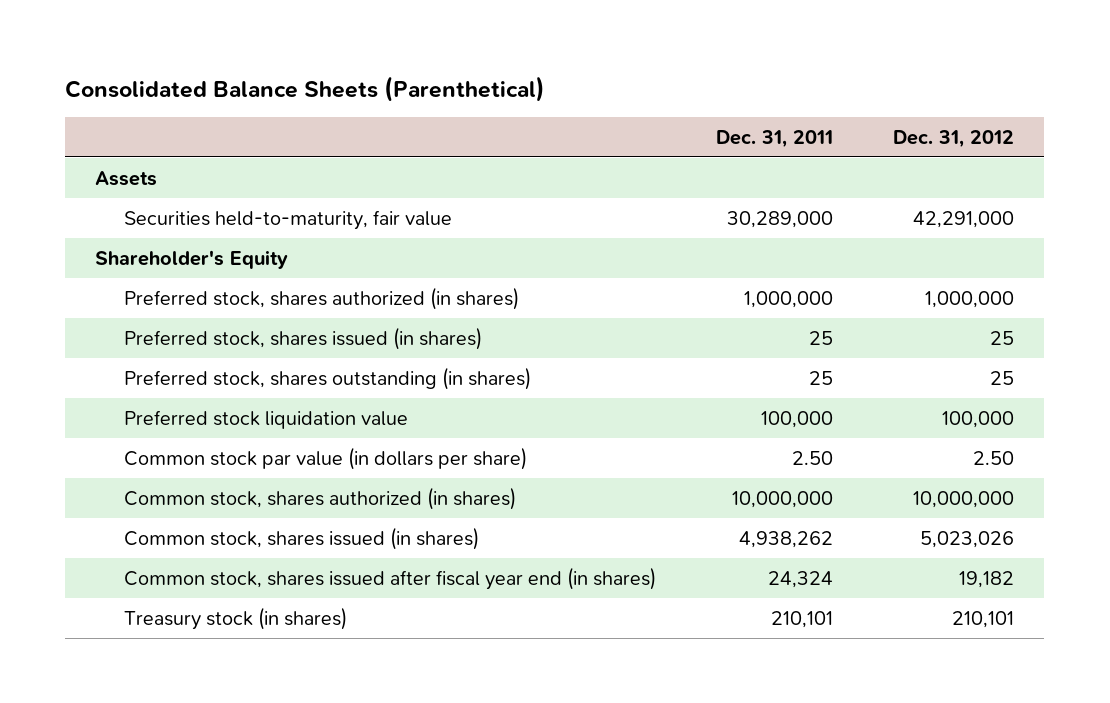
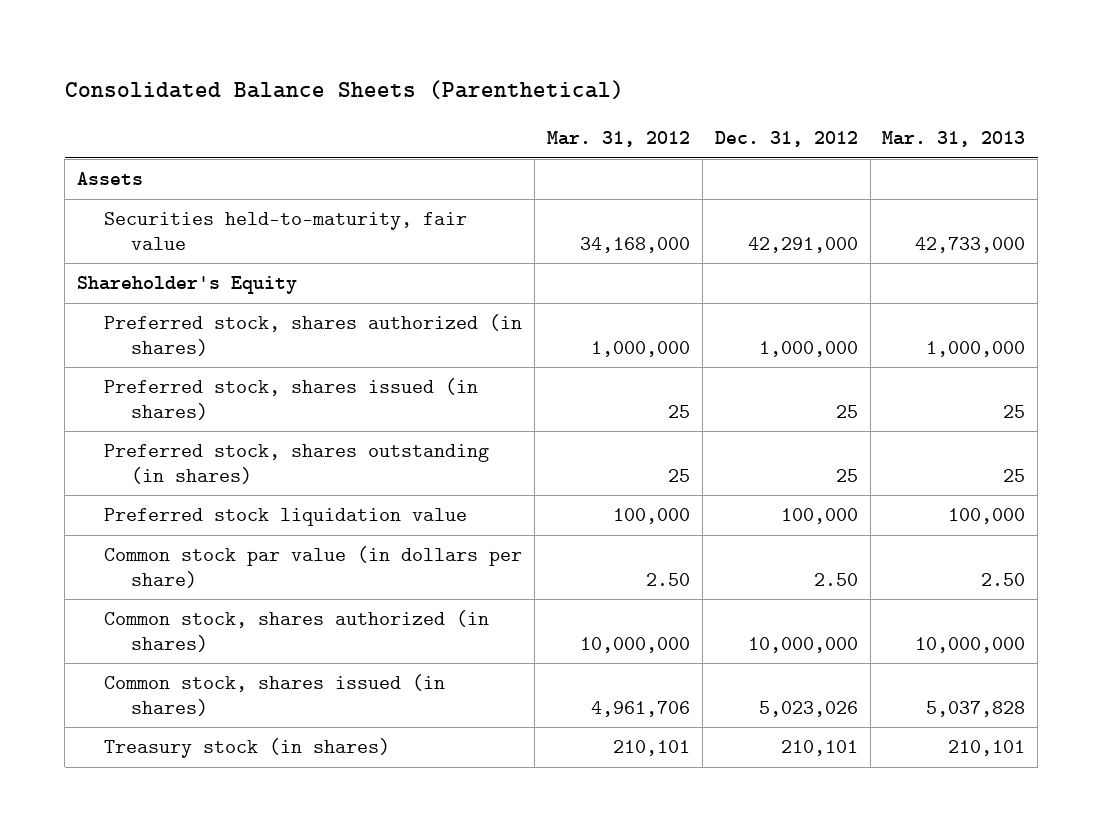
[715,129,833,148] Dec. 31, 2011 -> none
none -> [546,130,690,147] Mar. 31, 2012
none -> [882,130,1026,147] Mar. 31, 2013
[123,566,656,590] Common stock, shares issued after fiscal year end (in shares) -> none

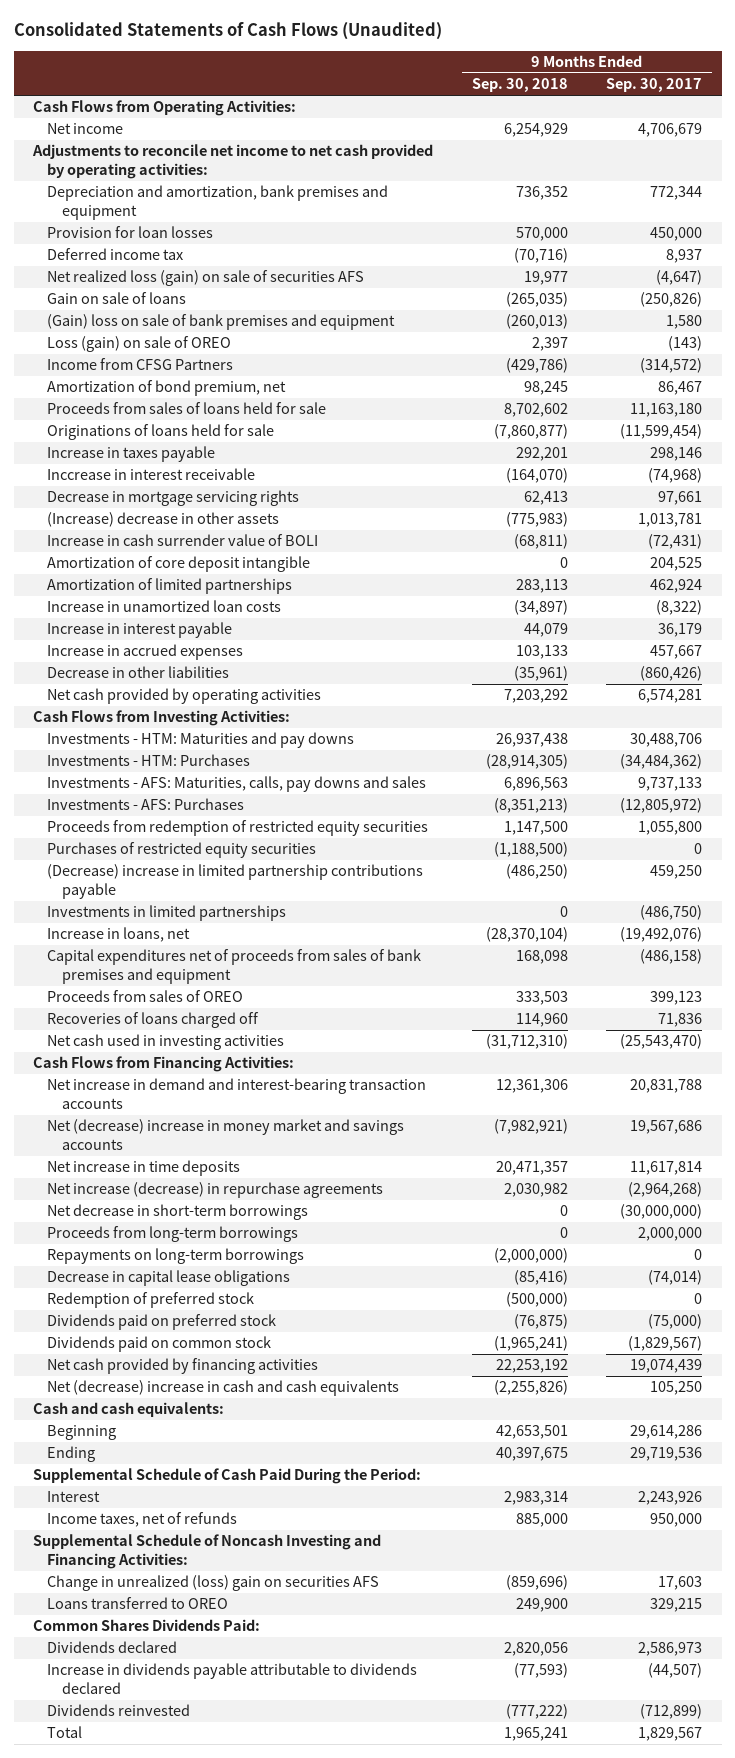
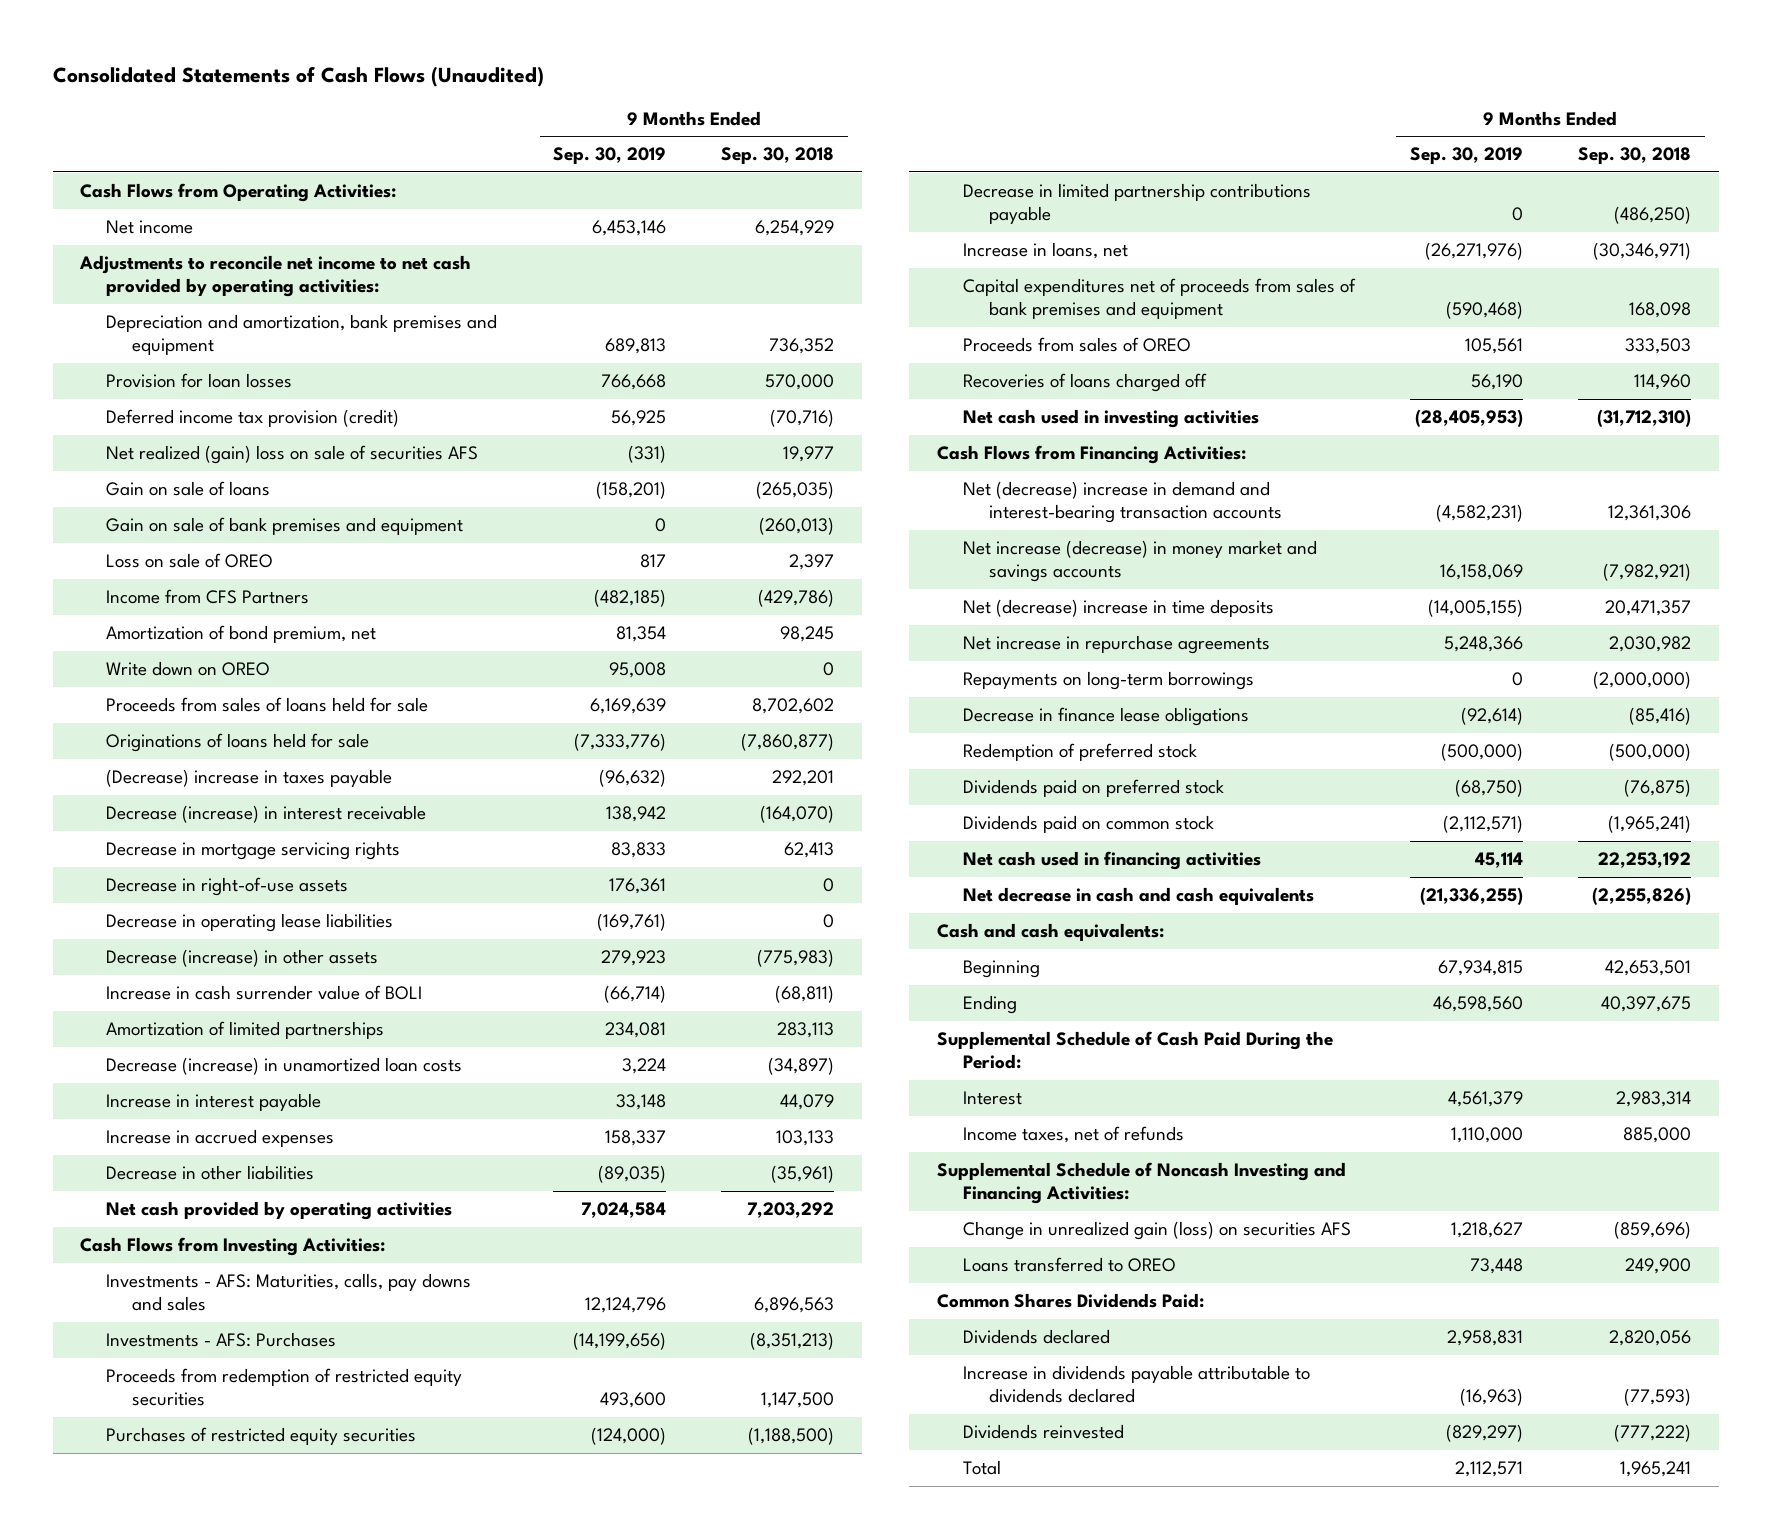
[606,78,703,93] Sep. 30, 2017 -> none
none -> [553,147,667,165] Sep. 30, 2019
[47,248,184,261] Deferred income tax -> [106,408,400,427] Deferred income tax provision (credit)
[47,270,365,287] Net realized loss (gain) on sale of securities AFS -> [106,444,479,464] Net realized (gain) loss on sale of securities AFS
[47,314,396,331] (Gain) loss on sale of bank premises and equipment -> [106,516,464,535] Gain on sale of bank premises and equipment
[47,336,232,353] Loss (gain) on sale of OREO -> [106,552,274,568] Loss on sale of OREO
[47,358,234,371] Income from CFSG Partners -> [106,588,310,604] Income from CFS Partners
none -> [106,660,271,676] Write down on OREO
[47,446,216,463] Increase in taxes payable -> [106,768,393,787] (Decrease) increase in taxes payable
[47,468,256,481] Inccrease in interest receivable -> [106,804,427,823] Decrease (increase) in interest receivable
none -> [106,876,349,896] Decrease in right-of-use assets
none -> [106,912,394,932] Decrease in operating lease liabilities
[47,512,280,528] (Increase) decrease in other assets -> [106,948,379,967] Decrease (increase) in other assets
[47,556,311,573] Amortization of core deposit intangible -> none
[47,600,282,613] Increase in unamortized loan costs -> [106,1056,463,1075] Decrease (increase) in unamortized loan costs
[47,732,355,749] Investments - HTM: Maturities and pay downs -> none
[47,754,251,767] Investments - HTM: Purchases -> none
[47,905,287,922] Investments in limited partnerships -> none
[47,864,424,899] (Decrease) increase in limited partnership contributions payable -> [962,182,1311,225] Decrease in limited partnership contributions payable
[485,927,568,943] (28,370,104) -> [1592,241,1691,260] (30,346,971)
[47,1204,309,1221] Net decrease in short-term borrowings -> none
[47,1226,299,1243] Proceeds from long-term borrowings -> none
[47,1078,427,1109] Net increase in demand and interest-bearing transaction accounts -> [962,480,1282,524] Net (decrease) increase in demand and interest-bearing transaction accounts
[47,1119,405,1150] Net (decrease) increase in money market and savings accounts -> [962,539,1317,583] Net increase (decrease) in money market and savings accounts
[47,1160,241,1177] Net increase in time deposits -> [962,598,1274,617] Net (decrease) increase in time deposits
[47,1182,384,1199] Net increase (decrease) in repurchase agreements -> [962,634,1270,654] Net increase in repurchase agreements
[47,1270,291,1287] Decrease in capital lease obligations -> [962,706,1249,726] Decrease in finance lease obligations
[47,1358,319,1375] Net cash provided by financing activities -> [962,850,1261,870] Net cash used in financing activities
[47,1380,400,1397] Net (decrease) increase in cash and cash equivalents -> [962,886,1314,905] Net decrease in cash and cash equivalents
[47,1575,380,1592] Change in unrealized (loss) gain on securities AFS -> [962,1220,1351,1240] Change in unrealized gain (loss) on securities AFS

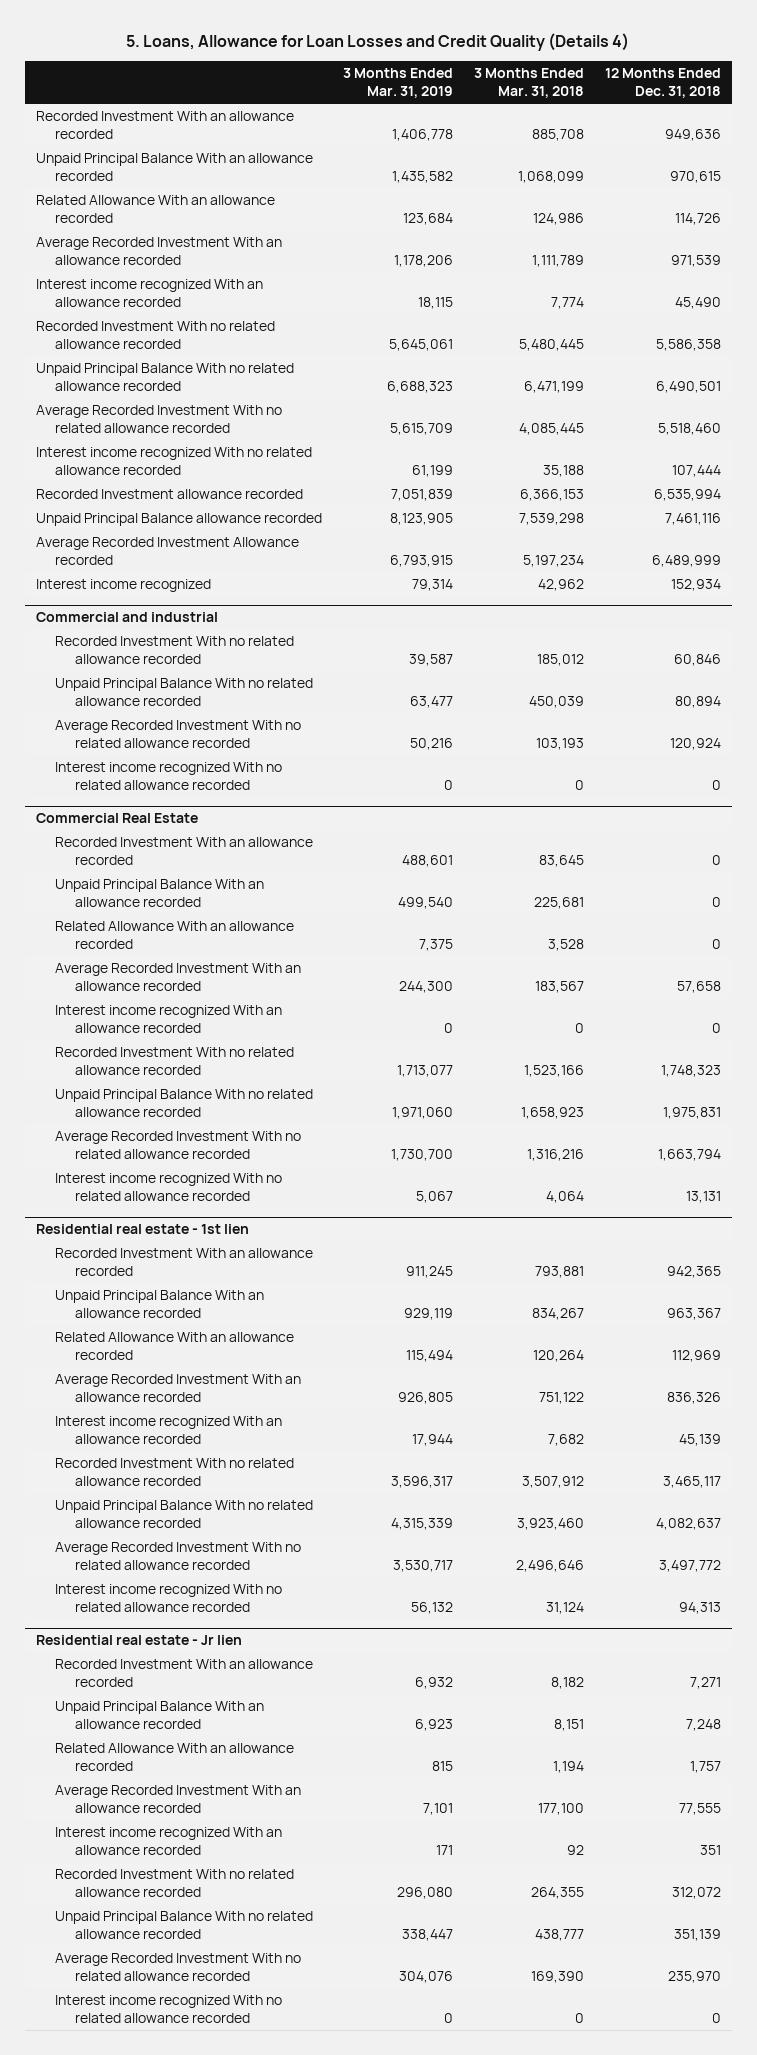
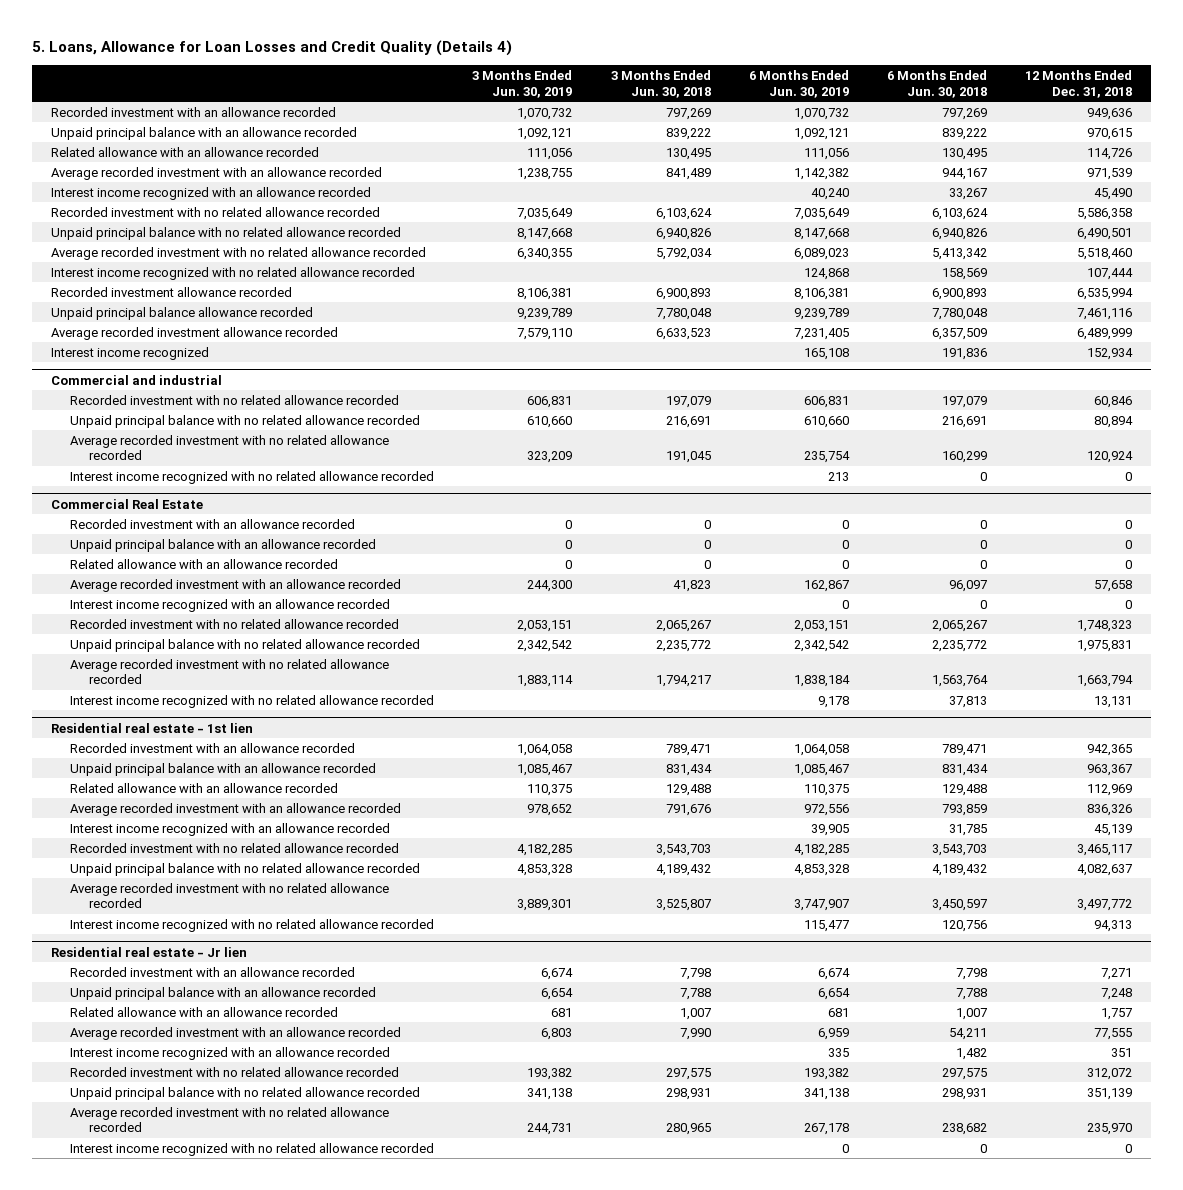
[342,68,453,99] 3 Months Ended Mar. 31, 2019 -> none
[473,68,584,99] 3 Months Ended Mar. 31, 2018 -> none
none -> [472,70,573,98] 3 Months Ended Jun. 30, 2019
none -> [610,70,711,98] 3 Months Ended Jun. 30, 2018
none -> [748,70,849,98] 6 Months Ended Jun. 30, 2019
none -> [886,70,987,98] 6 Months Ended Jun. 30, 2018
[35,111,294,140] Recorded Investment With an allowance recorded -> [51,106,337,117] Recorded investment with an allowance recorded
[35,153,313,182] Unpaid Principal Balance With an allowance recorded -> [51,126,358,140] Unpaid principal balance with an allowance recorded
[35,195,275,224] Related Allowance With an allowance recorded -> [51,146,320,157] Related allowance with an allowance recorded
[35,237,282,266] Average Recorded Investment With an allowance recorded -> [51,166,383,180] Average recorded investment with an allowance recorded
[35,279,263,308] Interest income recognized With an allowance recorded -> [51,186,372,200] Interest income recognized with an allowance recorded
[35,321,275,350] Recorded Investment With no related allowance recorded -> [51,206,381,217] Recorded investment with no related allowance recorded
[35,363,294,392] Unpaid Principal Balance With no related allowance recorded -> [51,226,402,240] Unpaid principal balance with no related allowance recorded
[35,405,282,434] Average Recorded Investment With no related allowance recorded -> [51,246,427,260] Average recorded investment with no related allowance recorded
[35,447,312,476] Interest income recognized With no related allowance recorded -> [51,266,416,280] Interest income recognized with no related allowance recorded
[35,489,303,500] Recorded Investment allowance recorded -> [51,286,293,297] Recorded investment allowance recorded
[35,513,322,527] Unpaid Principal Balance allowance recorded -> [51,306,314,320] Unpaid principal balance allowance recorded
[35,537,299,566] Average Recorded Investment Allowance recorded -> [51,326,339,340] Average recorded investment allowance recorded
[55,636,295,665] Recorded Investment With no related allowance recorded -> [70,394,400,405] Recorded investment with no related allowance recorded
[55,678,314,707] Unpaid Principal Balance With no related allowance recorded -> [70,414,421,428] Unpaid principal balance with no related allowance recorded
[55,720,302,749] Average Recorded Investment With no related allowance recorded -> [70,434,390,461] Average recorded investment with no related allowance recorded
[55,762,283,791] Interest income recognized With no related allowance recorded -> [70,470,435,484] Interest income recognized with no related allowance recorded
[55,837,314,866] Recorded Investment With an allowance recorded -> [70,518,356,529] Recorded investment with an allowance recorded
[55,879,265,908] Unpaid Principal Balance With an allowance recorded -> [70,538,377,552] Unpaid principal balance with an allowance recorded
[55,921,295,950] Related Allowance With an allowance recorded -> [70,558,339,569] Related allowance with an allowance recorded
[55,963,302,992] Average Recorded Investment With an allowance recorded -> [70,578,402,592] Average recorded investment with an allowance recorded
[55,1005,283,1034] Interest income recognized With an allowance recorded -> [70,598,391,612] Interest income recognized with an allowance recorded
[55,1047,295,1076] Recorded Investment With no related allowance recorded -> [70,618,400,629] Recorded investment with no related allowance recorded
[55,1089,314,1118] Unpaid Principal Balance With no related allowance recorded -> [70,638,421,652] Unpaid principal balance with no related allowance recorded
[55,1131,302,1160] Average Recorded Investment With no related allowance recorded -> [70,658,390,685] Average recorded investment with no related allowance recorded
[55,1173,283,1202] Interest income recognized With no related allowance recorded -> [70,694,435,708] Interest income recognized with no related allowance recorded
[55,1248,314,1277] Recorded Investment With an allowance recorded -> [70,742,356,753] Recorded investment with an allowance recorded
[55,1290,265,1319] Unpaid Principal Balance With an allowance recorded -> [70,762,377,776] Unpaid principal balance with an allowance recorded
[55,1332,295,1361] Related Allowance With an allowance recorded -> [70,782,339,793] Related allowance with an allowance recorded
[55,1374,302,1403] Average Recorded Investment With an allowance recorded -> [70,802,402,816] Average recorded investment with an allowance recorded
[55,1416,283,1445] Interest income recognized With an allowance recorded -> [70,822,391,836] Interest income recognized with an allowance recorded
[55,1458,295,1487] Recorded Investment With no related allowance recorded -> [70,842,400,853] Recorded investment with no related allowance recorded
[55,1500,314,1529] Unpaid Principal Balance With no related allowance recorded -> [70,862,421,876] Unpaid principal balance with no related allowance recorded
[55,1542,302,1571] Average Recorded Investment With no related allowance recorded -> [70,882,390,909] Average recorded investment with no related allowance recorded
[55,1584,283,1613] Interest income recognized With no related allowance recorded -> [70,918,435,932] Interest income recognized with no related allowance recorded
[55,1659,314,1688] Recorded Investment With an allowance recorded -> [70,966,356,977] Recorded investment with an allowance recorded
[55,1701,265,1730] Unpaid Principal Balance With an allowance recorded -> [70,986,377,1000] Unpaid principal balance with an allowance recorded
[55,1743,295,1772] Related Allowance With an allowance recorded -> [70,1006,339,1017] Related allowance with an allowance recorded
[55,1785,302,1814] Average Recorded Investment With an allowance recorded -> [70,1026,402,1040] Average recorded investment with an allowance recorded
[55,1827,283,1856] Interest income recognized With an allowance recorded -> [70,1046,391,1060] Interest income recognized with an allowance recorded
[55,1869,295,1898] Recorded Investment With no related allowance recorded -> [70,1066,400,1077] Recorded investment with no related allowance recorded
[55,1911,314,1940] Unpaid Principal Balance With no related allowance recorded -> [70,1086,421,1100] Unpaid principal balance with no related allowance recorded
[55,1953,302,1982] Average Recorded Investment With no related allowance recorded -> [70,1106,390,1133] Average recorded investment with no related allowance recorded
[55,1995,283,2024] Interest income recognized With no related allowance recorded -> [70,1142,435,1156] Interest income recognized with no related allowance recorded

